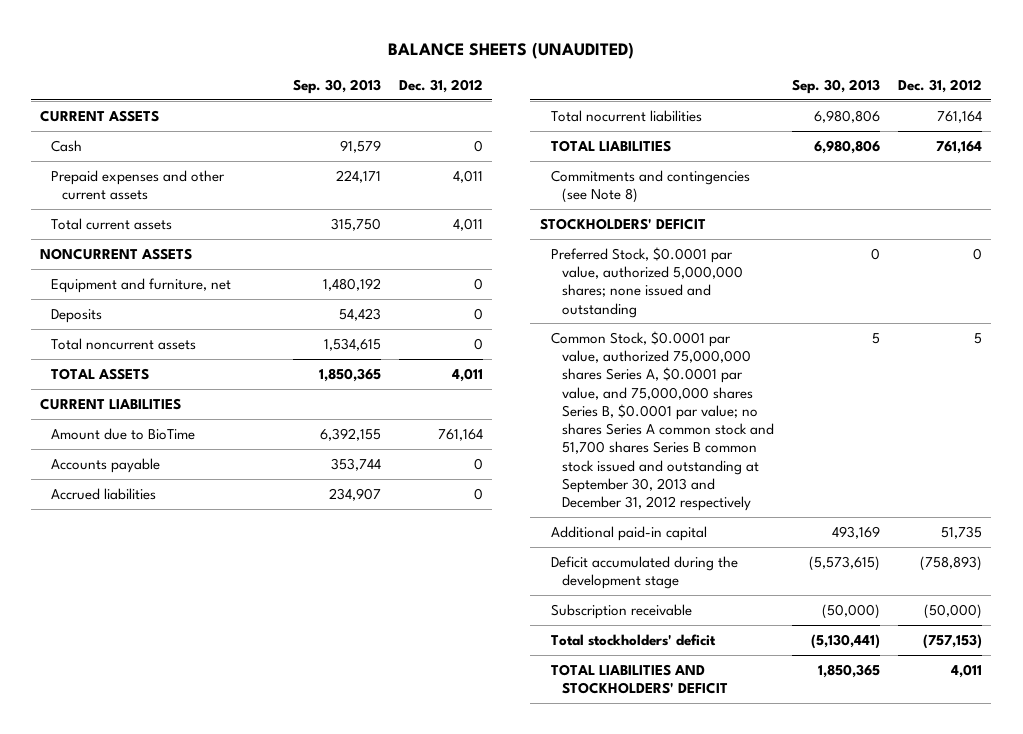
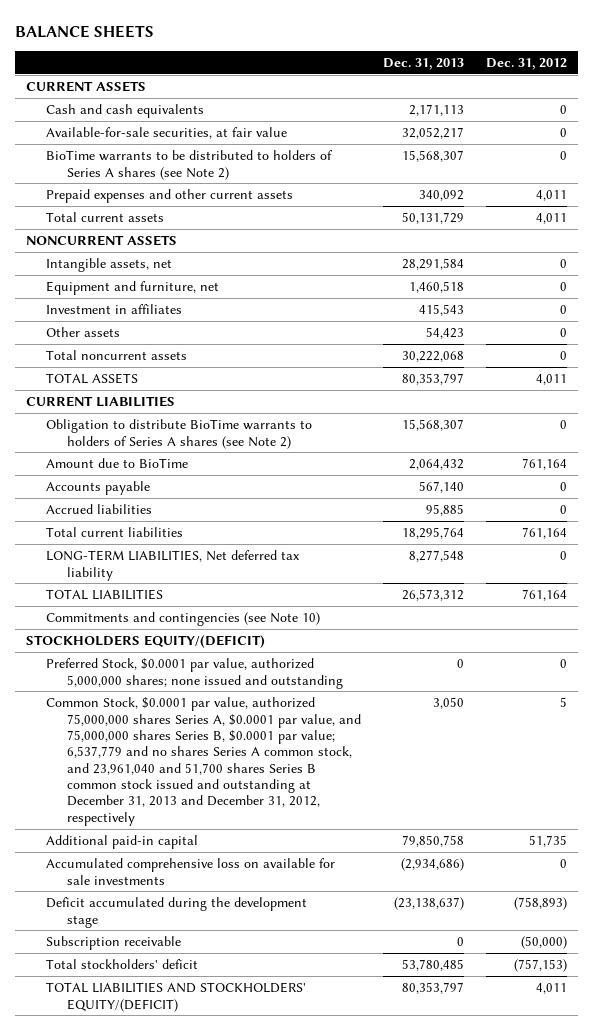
[388,41,635,59] BALANCE SHEETS (UNAUDITED) -> [14,24,154,38] BALANCE SHEETS
[292,78,381,94] Sep. 30, 2013 -> none
none -> [382,57,464,70] Dec. 31, 2013
[51,139,83,152] Cash -> [46,104,205,119] Cash and cash equivalents
none -> [46,127,288,140] Available-for-sale securities, at fair value
none -> [46,150,334,180] BioTime warrants to be distributed to holders of Series A shares (see Note 2)
none -> [46,258,173,273] Intangible assets, net
[51,308,103,323] Deposits -> none
none -> [46,304,183,315] Investment in affiliates
none -> [46,327,121,338] Other assets
none -> [46,419,313,449] Obligation to distribute BioTime warrants to holders of Series A shares (see Note 2)
[550,109,702,122] Total nocurrent liabilities -> [46,527,184,538] Total current liabilities
none -> [46,550,301,581] LONG-TERM LIABILITIES, Net deferred tax liability
[550,169,750,204] Commitments and contingencies (see Note 8) -> [46,612,321,627] Commitments and contingencies (see Note 10)
[539,217,706,230] STOCKHOLDERS' DEFICIT -> [25,635,265,649] STOCKHOLDERS EQUITY/(DEFICIT)
[550,330,774,512] Common Stock, $0.0001 par value, authorized 75,000,000 shares Series A, $0.0001 par value, and 75,000,000 shares Series B, $0.0001 par value; no shares Series A common stock and 51,700 shares Series B common stock issued and outstanding at September 30, 2013 and December 31, 2012 respectively -> [46,697,361,826] Common Stock, $0.0001 par value, authorized 75,000,000 shares Series A, $0.0001 par value, and 75,000,000 shares Series B, $0.0001 par value; 6,537,779 and no shares Series A common stock, and 23,961,040 and 51,700 shares Series B common stock issued and outstanding at December 31, 2013 and December 31, 2012, respectively
none -> [46,858,336,885] Accumulated comprehensive loss on available for sale investments
[550,663,728,695] TOTAL LIABILITIES AND STOCKHOLDERS' DEFICIT -> [46,982,307,1012] TOTAL LIABILITIES AND STOCKHOLDERS' EQUITY/(DEFICIT)

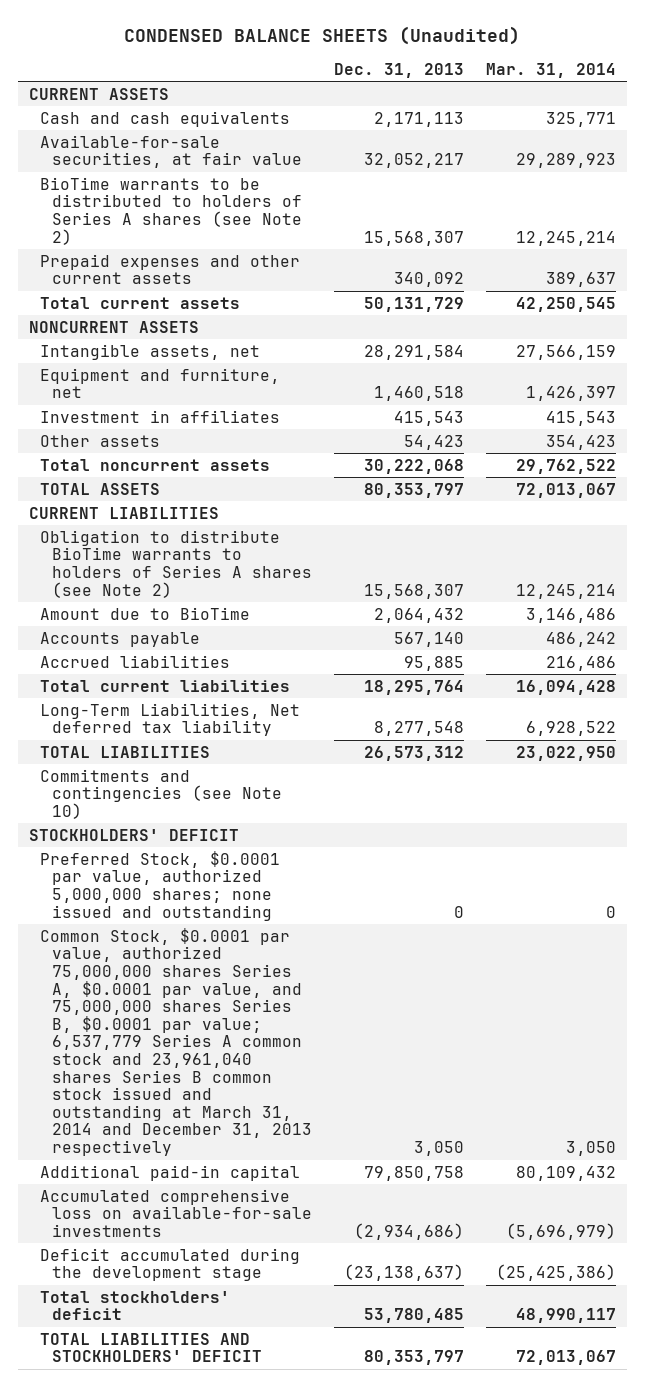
[14,24,154,38] BALANCE SHEETS -> [124,25,521,45] CONDENSED BALANCE SHEETS (Unaudited)
[486,57,568,70] Dec. 31, 2012 -> none
none -> [485,62,616,78] Mar. 31, 2014
[46,550,301,581] LONG-TERM LIABILITIES, Net deferred tax liability -> [40,702,301,737] Long-Term Liabilities, Net deferred tax liability
[25,635,265,649] STOCKHOLDERS EQUITY/(DEFICIT) -> [28,828,239,841] STOCKHOLDERS' DEFICIT
[46,697,361,826] Common Stock, $0.0001 par value, authorized 75,000,000 shares Series A, $0.0001 par value, and 75,000,000 shares Series B, $0.0001 par value; 6,537,779 and no shares Series A common stock, and 23,961,040 and 51,700 shares Series B common stock issued and outstanding at December 31, 2013 and December 31, 2012, respectively -> [40,927,312,1156] Common Stock, $0.0001 par value, authorized 75,000,000 shares Series A, $0.0001 par value, and 75,000,000 shares Series B, $0.0001 par value; 6,537,779 Series A common stock and 23,961,040 shares Series B common stock issued and outstanding at March 31, 2014 and December 31, 2013 respectively
[46,858,336,885] Accumulated comprehensive loss on available for sale investments -> [40,1188,312,1237] Accumulated comprehensive loss on available-for-sale investments
[46,936,182,951] Subscription receivable -> none
[46,982,307,1012] TOTAL LIABILITIES AND STOCKHOLDERS' EQUITY/(DEFICIT) -> [40,1332,262,1363] TOTAL LIABILITIES AND STOCKHOLDERS' DEFICIT

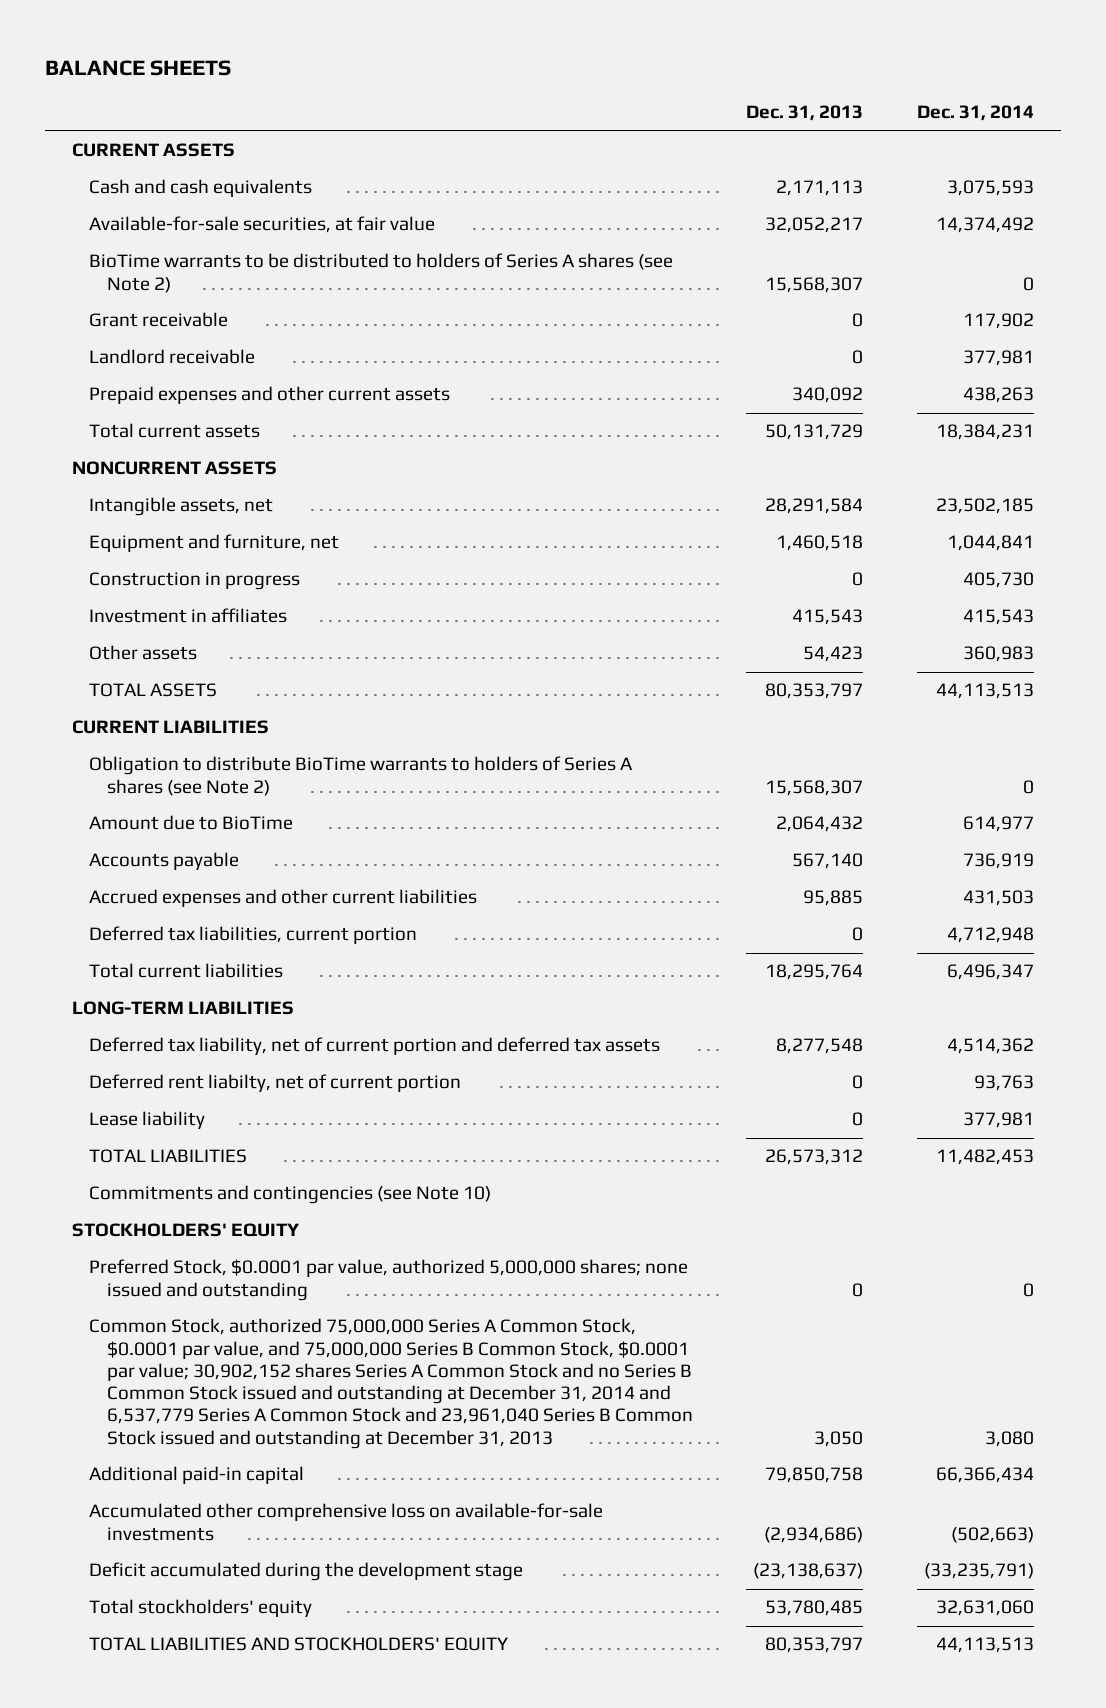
[124,25,521,45] CONDENSED BALANCE SHEETS (Unaudited) -> [45,59,232,76] BALANCE SHEETS
[485,62,616,78] Mar. 31, 2014 -> none
none -> [916,105,1034,122] Dec. 31, 2014
none -> [89,312,229,328] Grant receivable
none -> [89,349,256,365] Landlord receivable
none -> [89,572,301,591] Construction in progress
[40,458,271,471] Total noncurrent assets -> none
[40,654,231,668] Accrued liabilities -> [89,889,478,908] Accrued expenses and other current liabilities
none -> [89,926,418,945] Deferred tax liabilities, current portion
none -> [72,1001,295,1016] LONG-TERM LIABILITIES
[40,702,301,737] Long-Term Liabilities, Net deferred tax liability -> [89,1037,661,1056] Deferred tax liability, net of current portion and deferred tax assets
none -> [89,1074,462,1093] Deferred rent liabilty, net of current portion
none -> [89,1111,206,1130] Lease liability
[28,828,239,841] STOCKHOLDERS' DEFICIT -> [72,1223,301,1238] STOCKHOLDERS' EQUITY
[40,927,312,1156] Common Stock, $0.0001 par value, authorized 75,000,000 shares Series A, $0.0001 par value, and 75,000,000 shares Series B, $0.0001 par value; 6,537,779 Series A common stock and 23,961,040 shares Series B common stock issued and outstanding at March 31, 2014 and December 31, 2013 respectively -> [89,1318,693,1449] Common Stock, authorized 75,000,000 Series A Common Stock, $0.0001 par value, and 75,000,000 Series B Common Stock, $0.0001 par value; 30,902,152 shares Series A Common Stock and no Series B Common Stock issued and outstanding at December 31, 2014 and 6,537,779 Series A Common Stock and 23,961,040 Series B Common Stock issued and outstanding at December 31, 2013
[40,1188,312,1237] Accumulated comprehensive loss on available-for-sale investments -> [89,1503,604,1541] Accumulated other comprehensive loss on available-for-sale investments
[40,1290,231,1321] Total stockholders' deficit -> [89,1599,313,1618] Total stockholders' equity
[40,1332,262,1363] TOTAL LIABILITIES AND STOCKHOLDERS' DEFICIT -> [89,1637,509,1652] TOTAL LIABILITIES AND STOCKHOLDERS' EQUITY

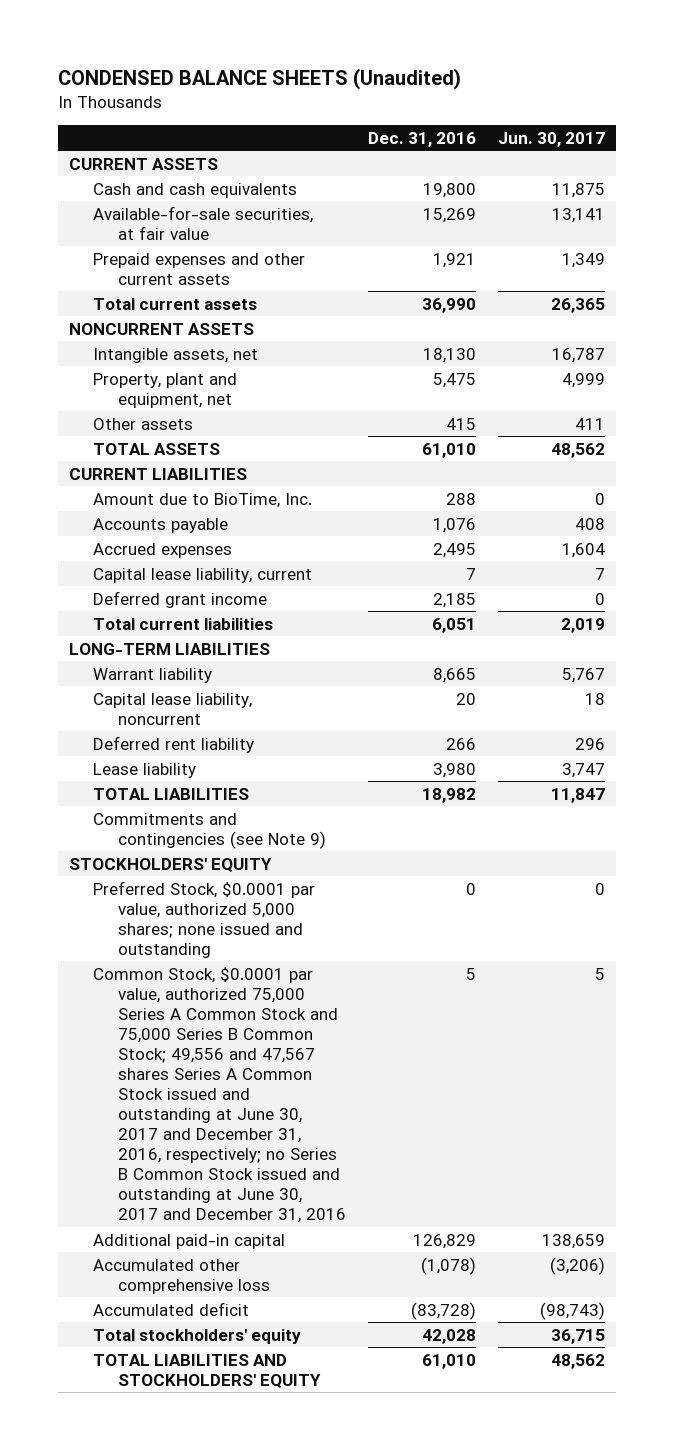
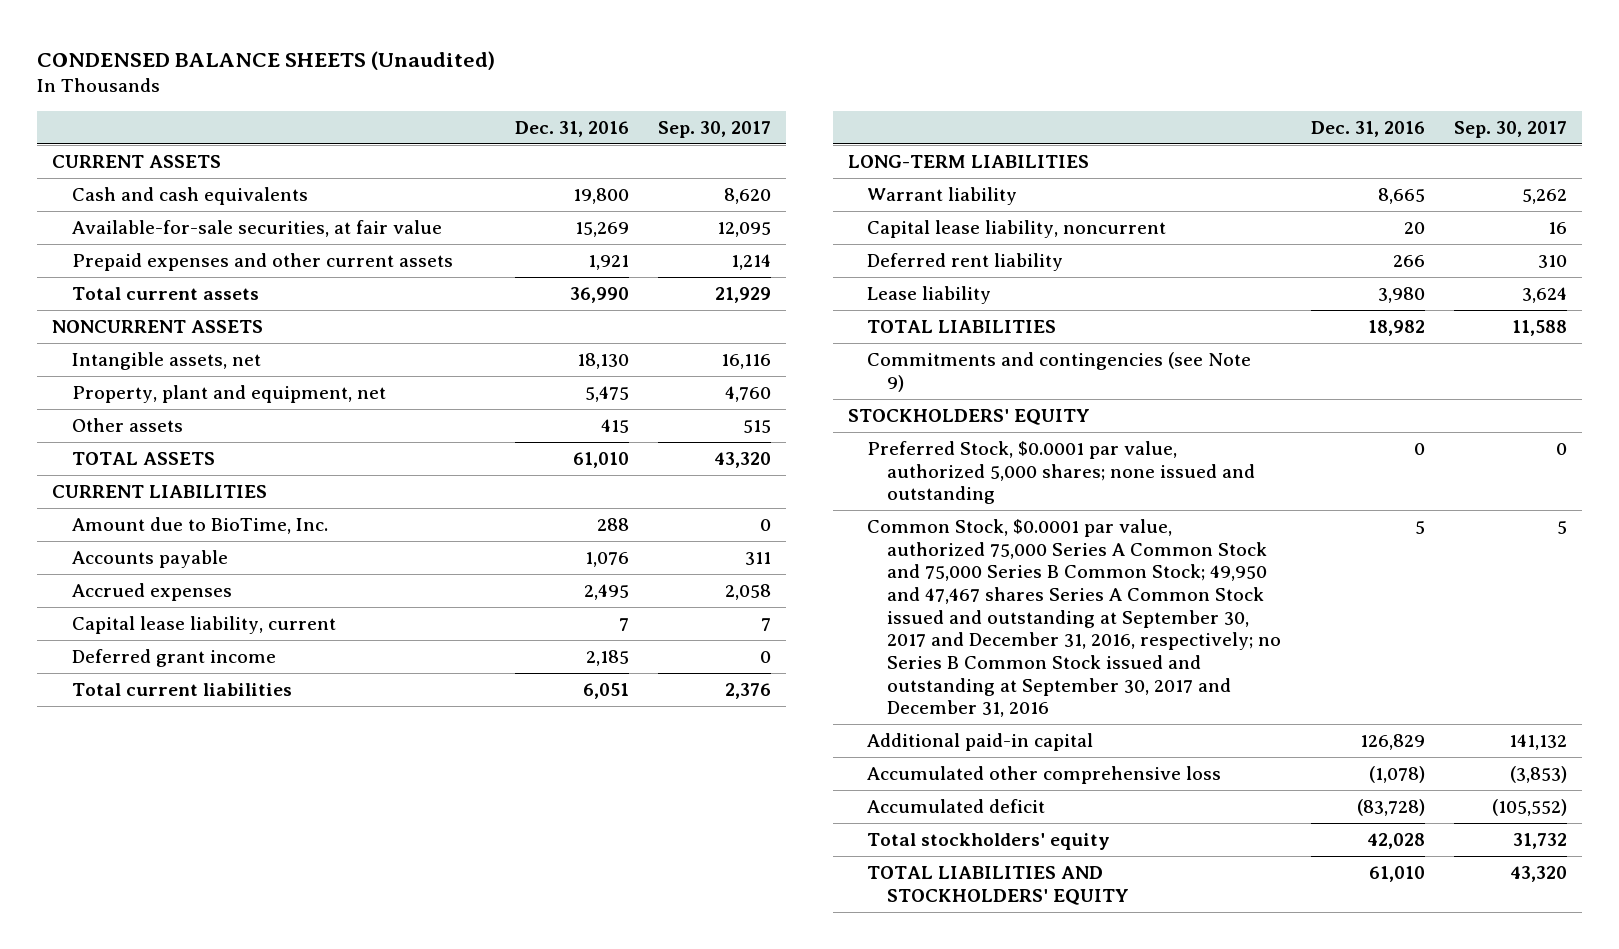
[497,131,605,147] Jun. 30, 2017 -> none
none -> [658,120,772,138] Sep. 30, 2017
[93,966,346,1224] Common Stock, $0.0001 par value, authorized 75,000 Series A Common Stock and 75,000 Series B Common Stock; 49,556 and 47,567 shares Series A Common Stock issued and outstanding at June 30, 2017 and December 31, 2016, respectively; no Series B Common Stock issued and outstanding at June 30, 2017 and December 31, 2016 -> [867,518,1282,718] Common Stock, $0.0001 par value, authorized 75,000 Series A Common Stock and 75,000 Series B Common Stock; 49,950 and 47,467 shares Series A Common Stock issued and outstanding at September 30, 2017 and December 31, 2016, respectively; no Series B Common Stock issued and outstanding at September 30, 2017 and December 31, 2016

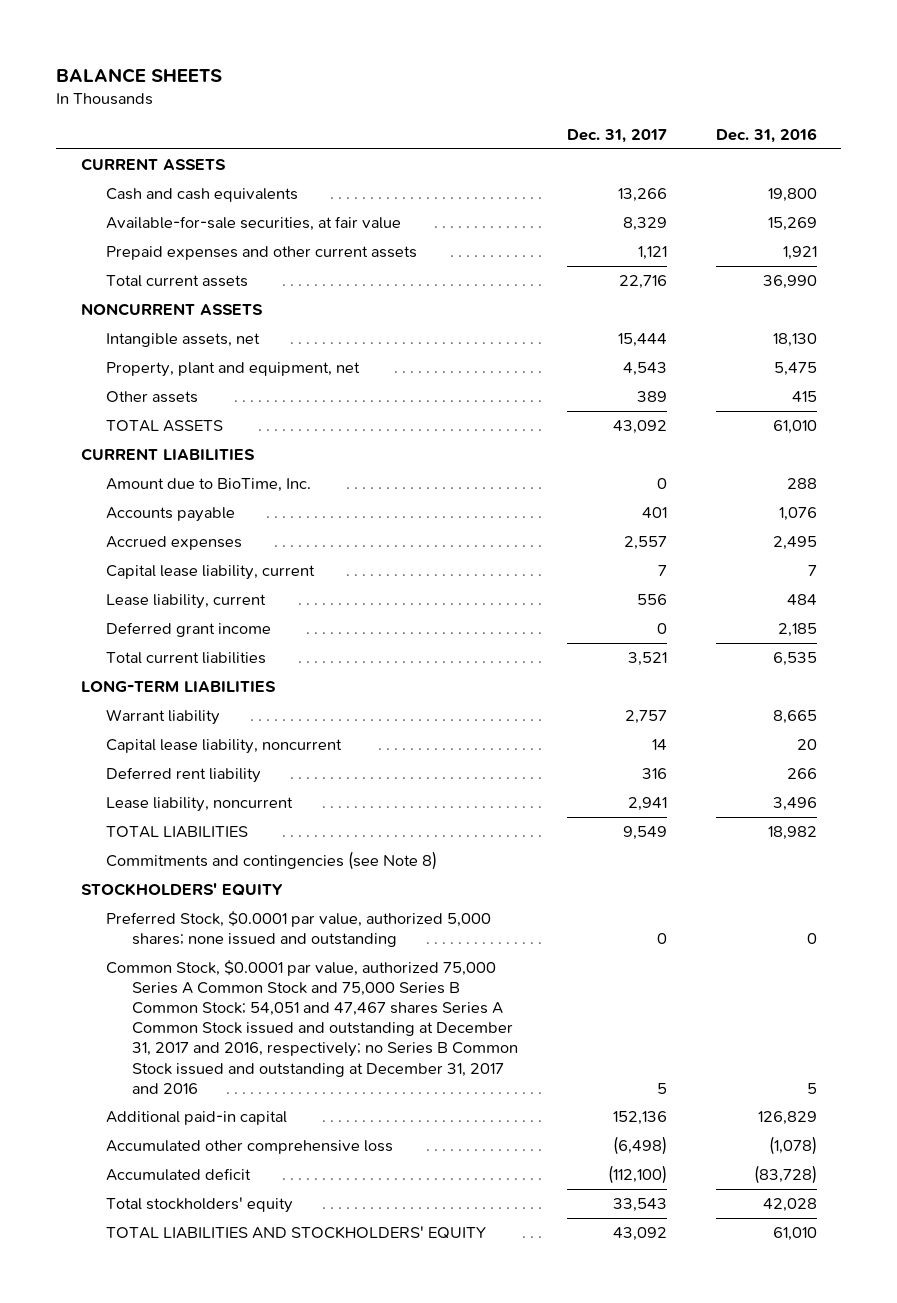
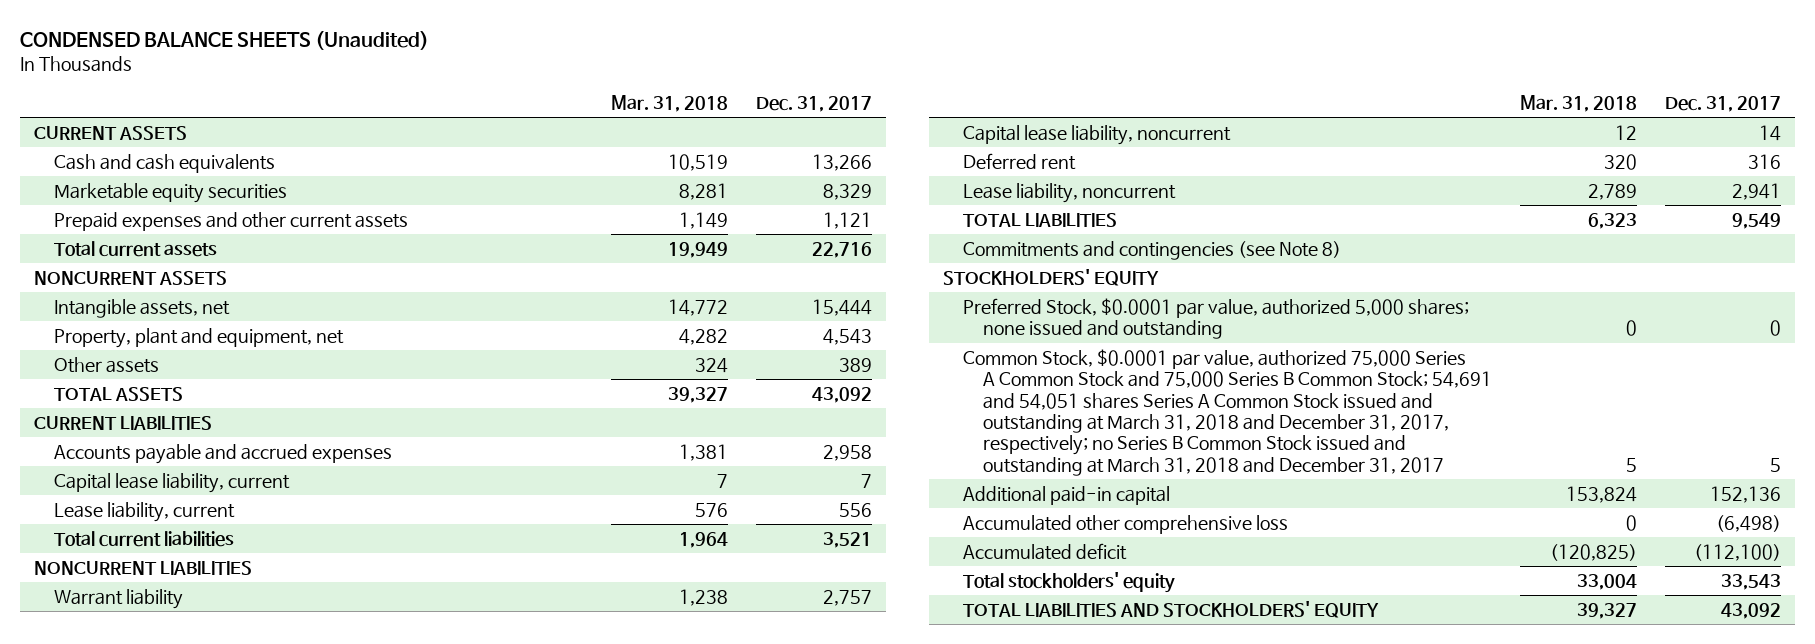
[56,67,223,83] BALANCE SHEETS -> [19,30,429,50] CONDENSED BALANCE SHEETS (Unaudited)
[715,128,817,144] Dec. 31, 2016 -> none
none -> [610,94,728,112] Mar. 31, 2018
[106,215,402,231] Available-for-sale securities, at fair value -> [53,182,287,203] Marketable equity securities
[106,477,312,492] Amount due to BioTime, Inc. -> none
[106,506,236,522] Accounts payable -> none
[106,535,243,550] Accrued expenses -> none
none -> [53,443,392,464] Accounts payable and accrued expenses
[106,621,272,637] Deferred grant income -> none
[80,679,276,692] LONG-TERM LIABILITIES -> [33,560,252,575] NONCURRENT LIABILITIES
[106,766,262,783] Deferred rent liability -> [963,152,1077,170] Deferred rent
[106,959,518,1094] Common Stock, $0.0001 par value, authorized 75,000 Series A Common Stock and 75,000 Series B Common Stock; 54,051 and 47,467 shares Series A Common Stock issued and outstanding at December 31, 2017 and 2016, respectively; no Series B Common Stock issued and outstanding at December 31, 2017 and 2016 -> [963,348,1493,476] Common Stock, $0.0001 par value, authorized 75,000 Series A Common Stock and 75,000 Series B Common Stock; 54,691 and 54,051 shares Series A Common Stock issued and outstanding at March 31, 2018 and December 31, 2017, respectively; no Series B Common Stock issued and outstanding at March 31, 2018 and December 31, 2017

